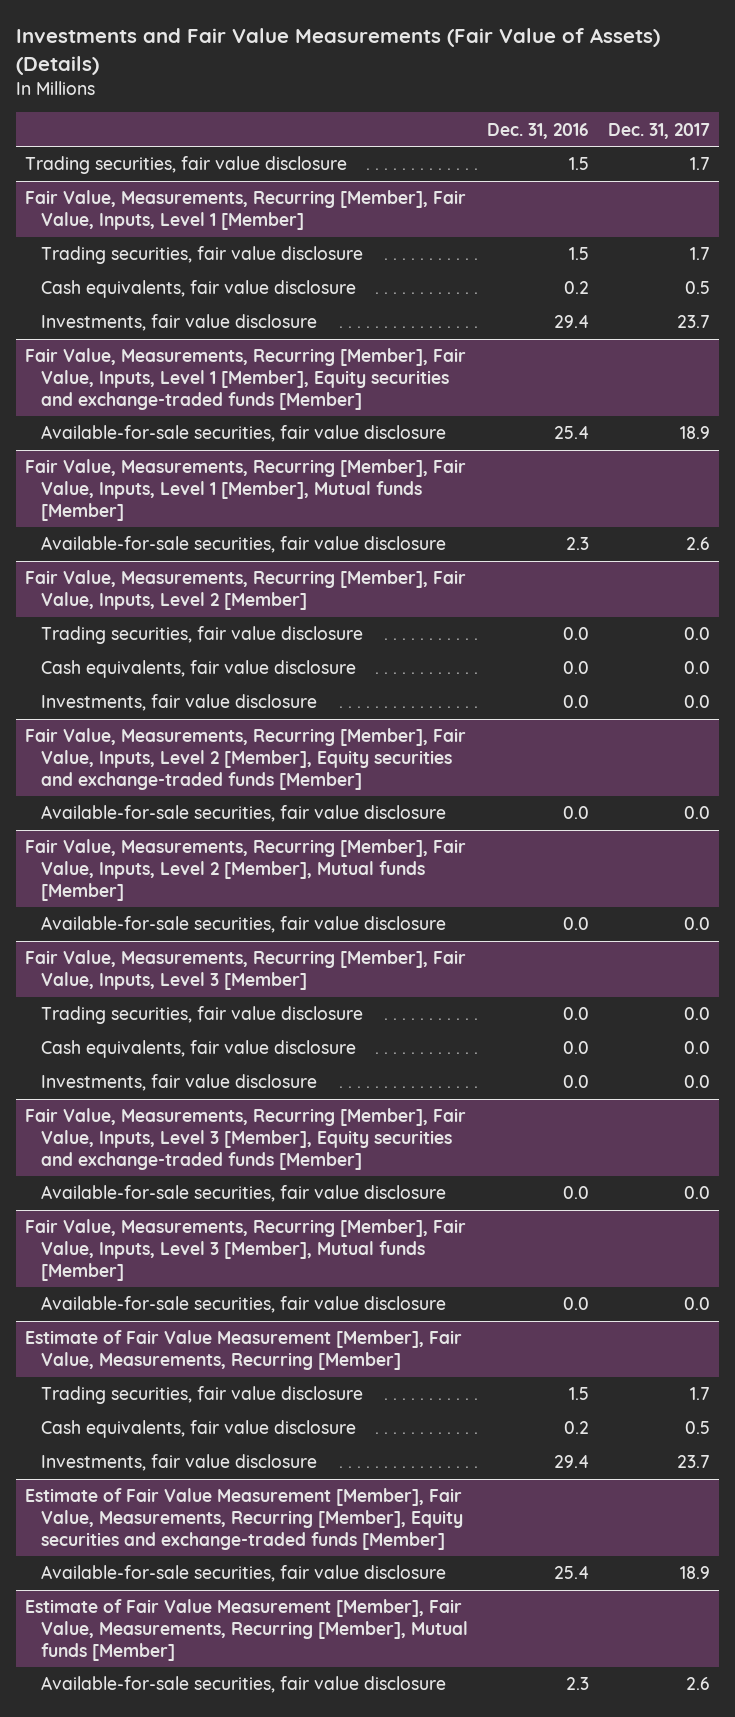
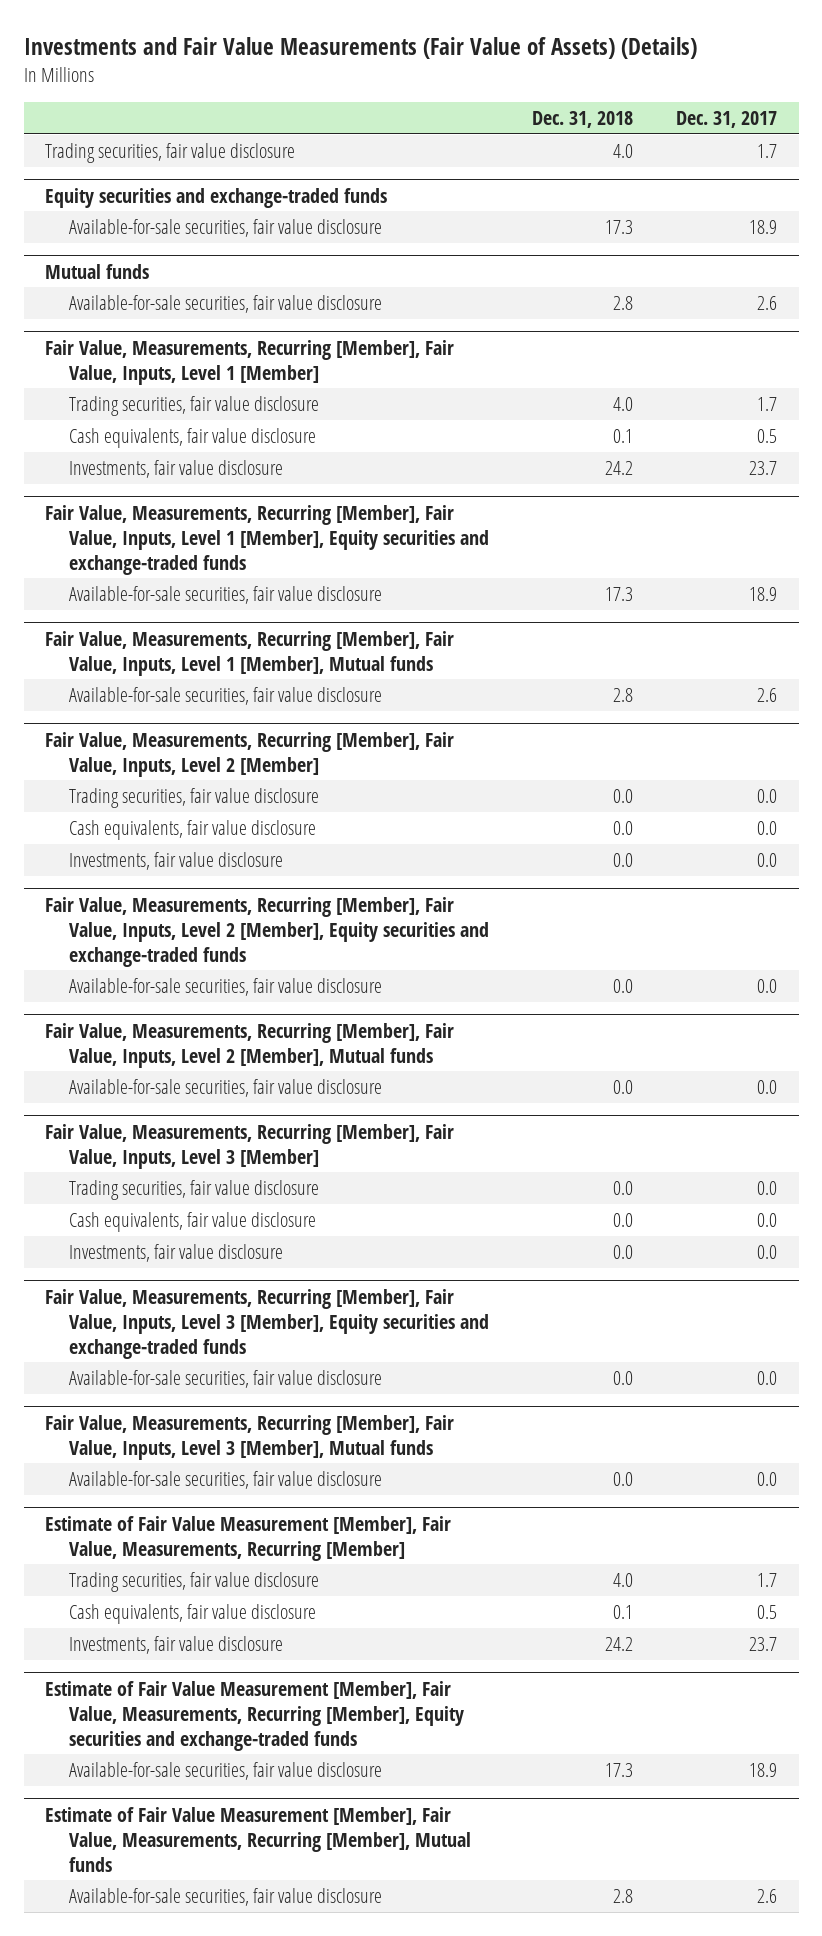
[486,122,589,139] Dec. 31, 2016 -> none
none -> [532,111,634,129] Dec. 31, 2018
none -> [45,187,388,208] Equity securities and exchange-traded funds
none -> [69,218,383,237] Available-for-sale securities, fair value disclosure
none -> [45,263,150,279] Mutual funds
none -> [69,294,383,313] Available-for-sale securities, fair value disclosure
[25,348,467,410] Fair Value, Measurements, Recurring [Member], Fair Value, Inputs, Level 1 [Member], Equity securities and exchange-traded funds [Member] -> [45,504,490,575] Fair Value, Measurements, Recurring [Member], Fair Value, Inputs, Level 1 [Member], Equity securities and exchange-traded funds
[25,459,467,521] Fair Value, Measurements, Recurring [Member], Fair Value, Inputs, Level 1 [Member], Mutual funds [Member] -> [45,630,455,676] Fair Value, Measurements, Recurring [Member], Fair Value, Inputs, Level 1 [Member], Mutual funds
[25,728,467,790] Fair Value, Measurements, Recurring [Member], Fair Value, Inputs, Level 2 [Member], Equity securities and exchange-traded funds [Member] -> [45,896,490,967] Fair Value, Measurements, Recurring [Member], Fair Value, Inputs, Level 2 [Member], Equity securities and exchange-traded funds
[25,839,467,901] Fair Value, Measurements, Recurring [Member], Fair Value, Inputs, Level 2 [Member], Mutual funds [Member] -> [45,1022,455,1068] Fair Value, Measurements, Recurring [Member], Fair Value, Inputs, Level 2 [Member], Mutual funds
[25,1108,467,1170] Fair Value, Measurements, Recurring [Member], Fair Value, Inputs, Level 3 [Member], Equity securities and exchange-traded funds [Member] -> [45,1288,490,1359] Fair Value, Measurements, Recurring [Member], Fair Value, Inputs, Level 3 [Member], Equity securities and exchange-traded funds
[25,1219,467,1281] Fair Value, Measurements, Recurring [Member], Fair Value, Inputs, Level 3 [Member], Mutual funds [Member] -> [45,1414,455,1460] Fair Value, Measurements, Recurring [Member], Fair Value, Inputs, Level 3 [Member], Mutual funds
[25,1488,464,1550] Estimate of Fair Value Measurement [Member], Fair Value, Measurements, Recurring [Member], Equity securities and exchange-traded funds [Member] -> [45,1680,465,1751] Estimate of Fair Value Measurement [Member], Fair Value, Measurements, Recurring [Member], Equity securities and exchange-traded funds
[25,1599,469,1661] Estimate of Fair Value Measurement [Member], Fair Value, Measurements, Recurring [Member], Mutual funds [Member] -> [45,1806,472,1872] Estimate of Fair Value Measurement [Member], Fair Value, Measurements, Recurring [Member], Mutual funds

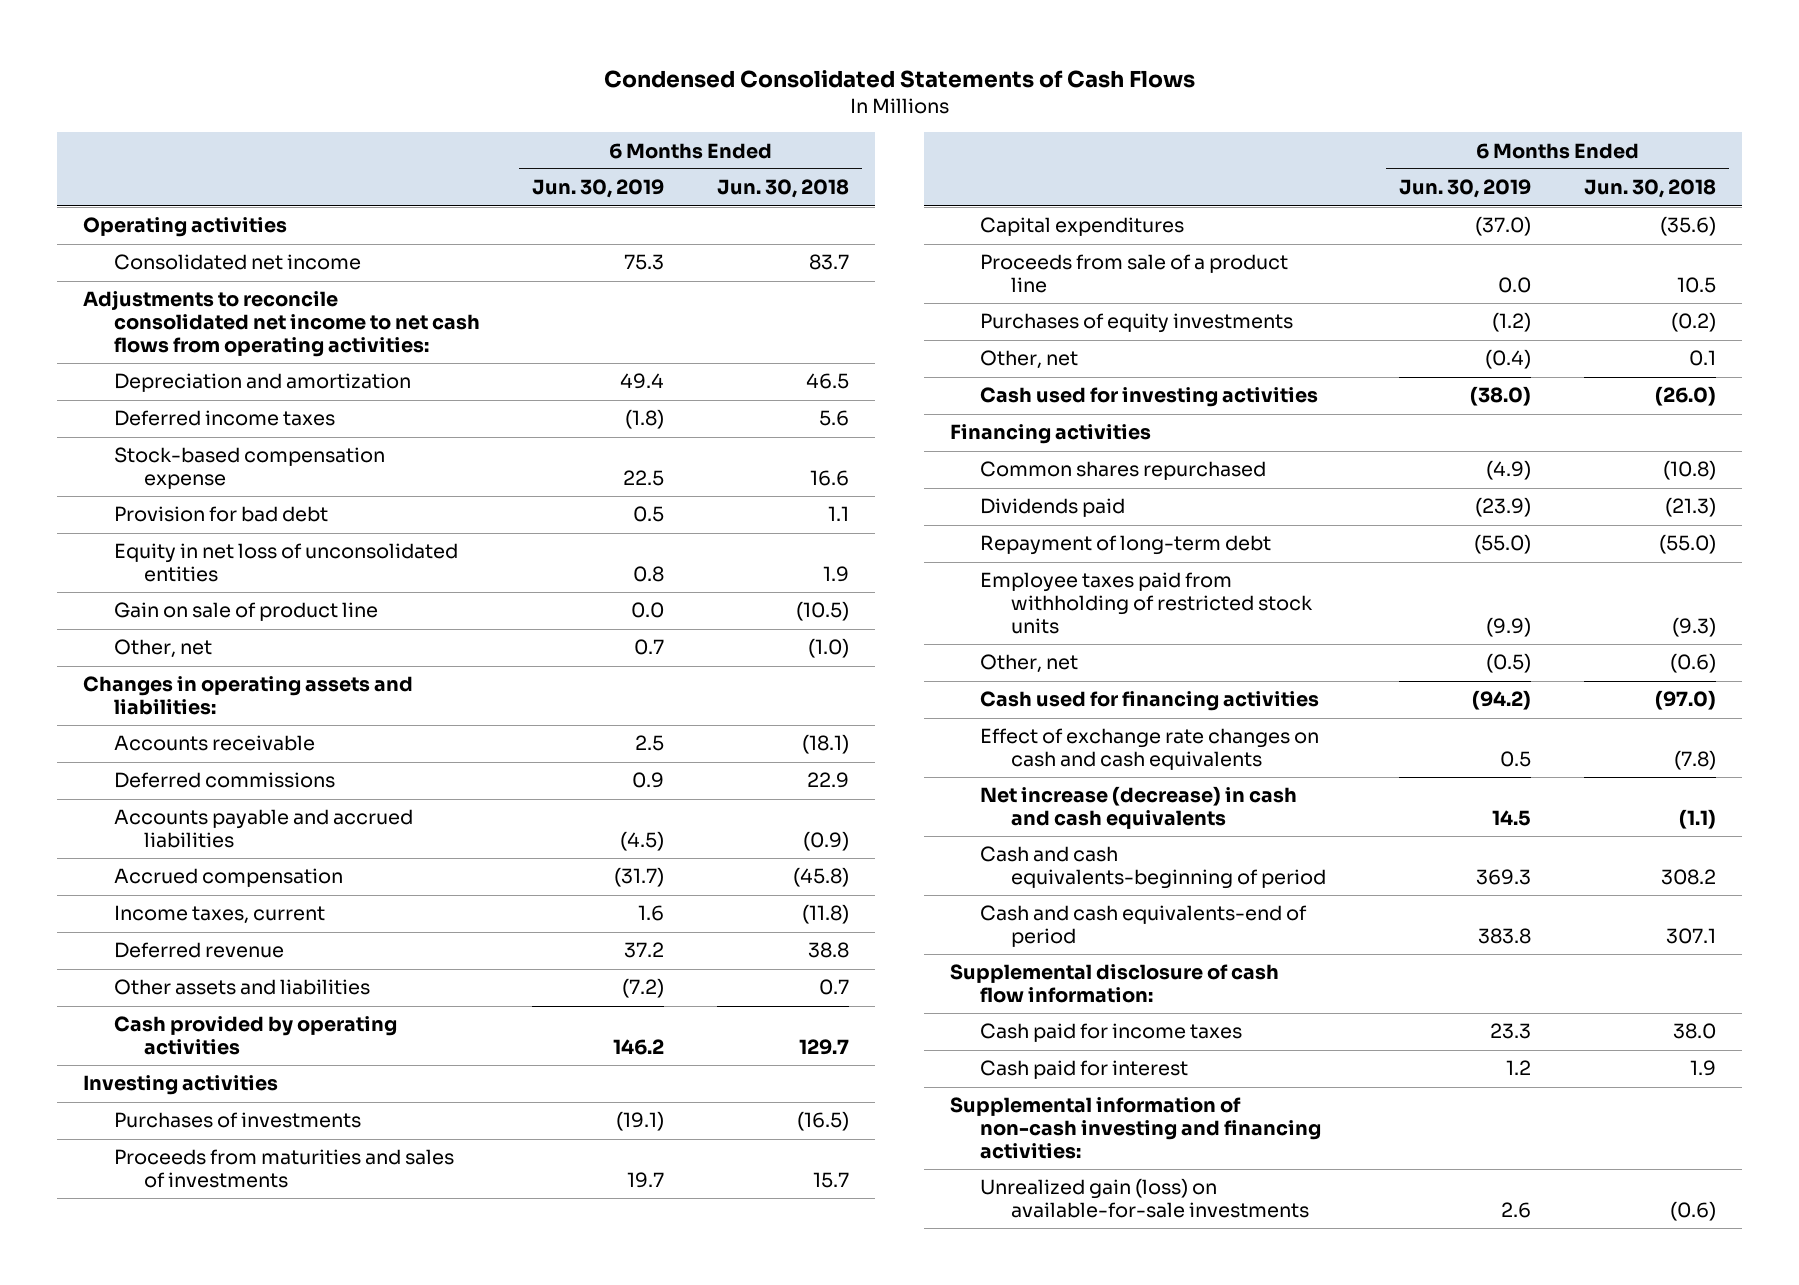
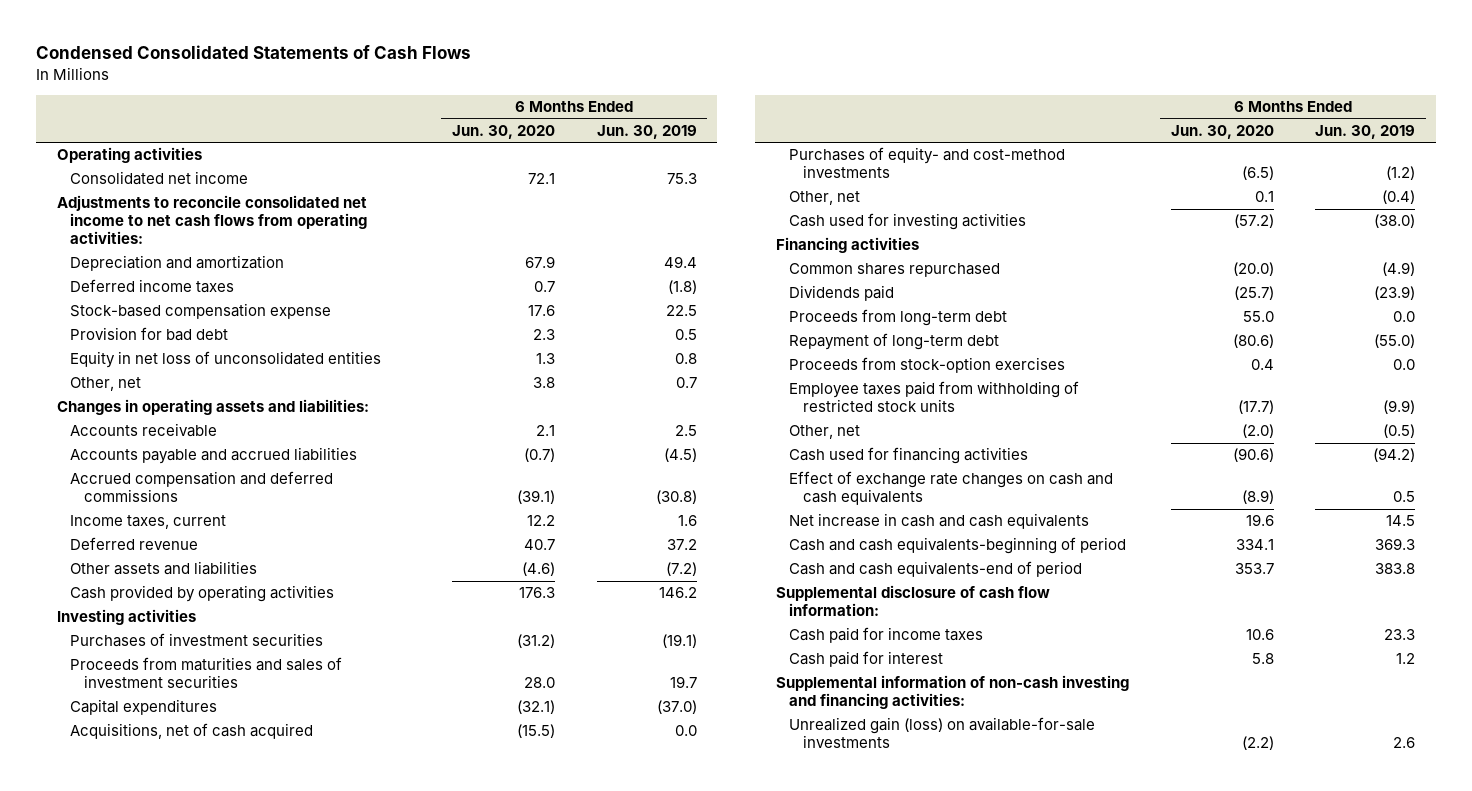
[717,179,850,199] Jun. 30, 2018 -> none
none -> [451,124,555,139] Jun. 30, 2020
[113,602,378,622] Gain on sale of product line -> none
[113,772,335,789] Deferred commissions -> none
[113,868,343,888] Accrued compensation -> [70,471,334,503] Accrued compensation and deferred commissions
[614,867,665,888] (31.7) -> [655,490,697,505] (30.8)
[113,1112,361,1129] Purchases of investments -> [70,633,324,648] Purchases of investment securities
[113,1149,454,1189] Proceeds from maturities and sales of investments -> [70,657,343,689] Proceeds from maturities and sales of investment securities
[980,254,1289,294] Proceeds from sale of a product line -> none
none -> [70,723,314,740] Acquisitions, net of cash acquired
[980,313,1294,334] Purchases of equity investments -> [789,147,1066,179] Purchases of equity- and cost-method investments
none -> [789,309,1008,327] Proceeds from long-term debt
none -> [789,357,1066,374] Proceeds from stock-option exercises
[980,786,1298,830] Net increase (decrease) in cash and cash equivalents -> [789,513,1090,530] Net increase in cash and cash equivalents

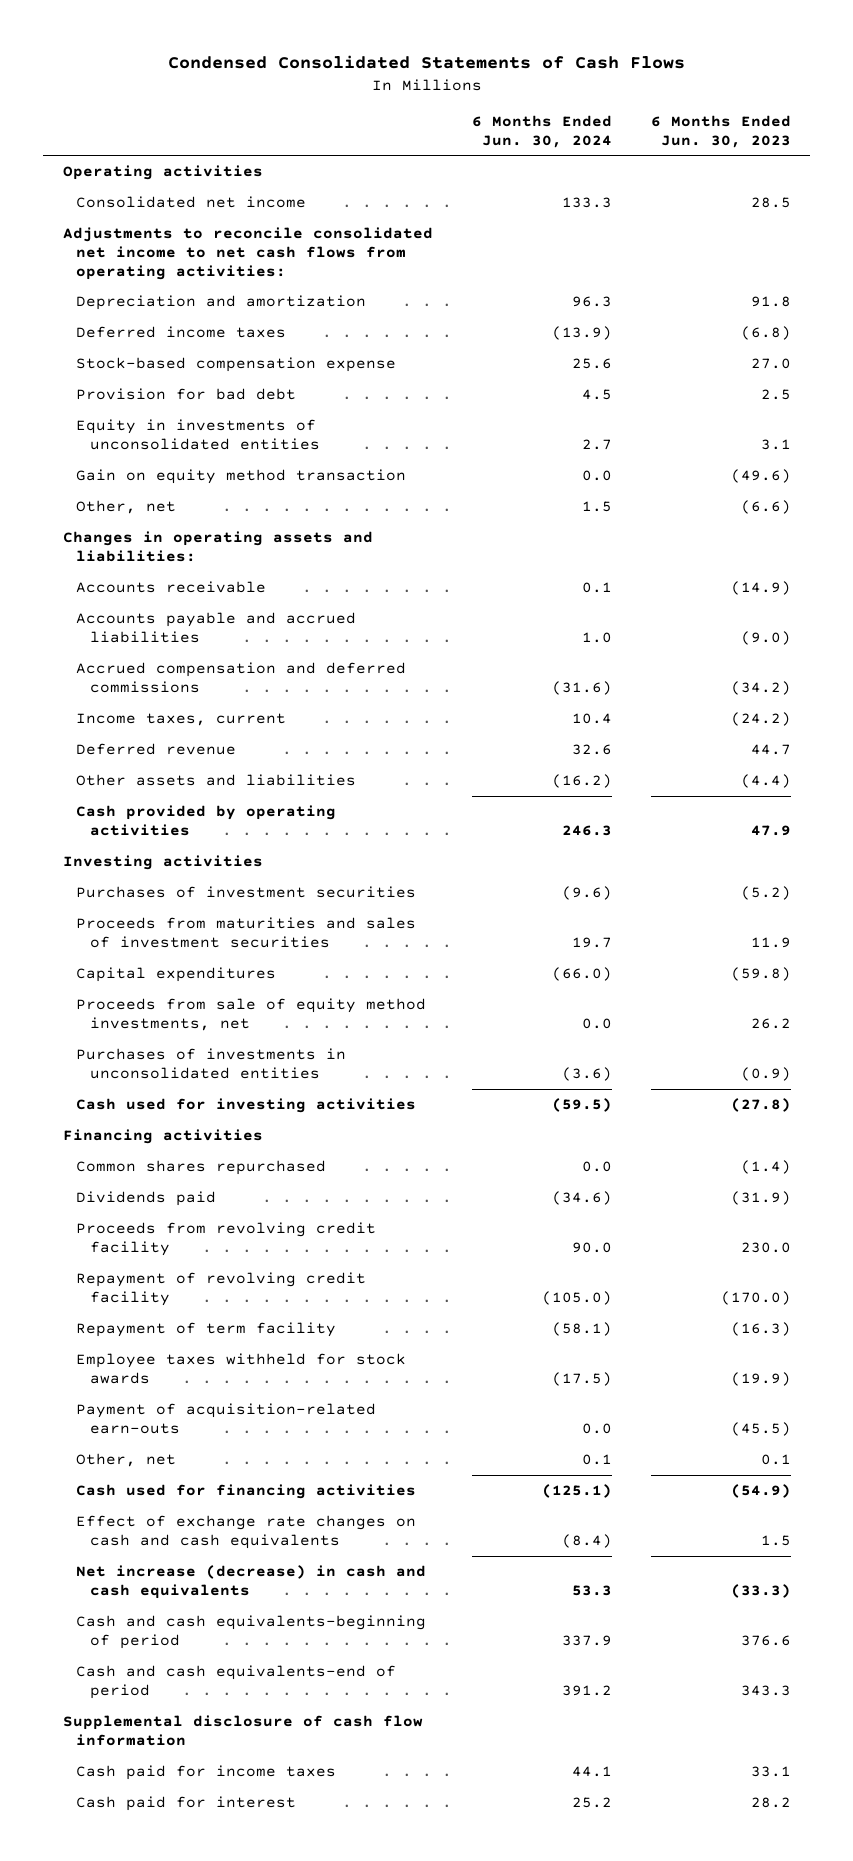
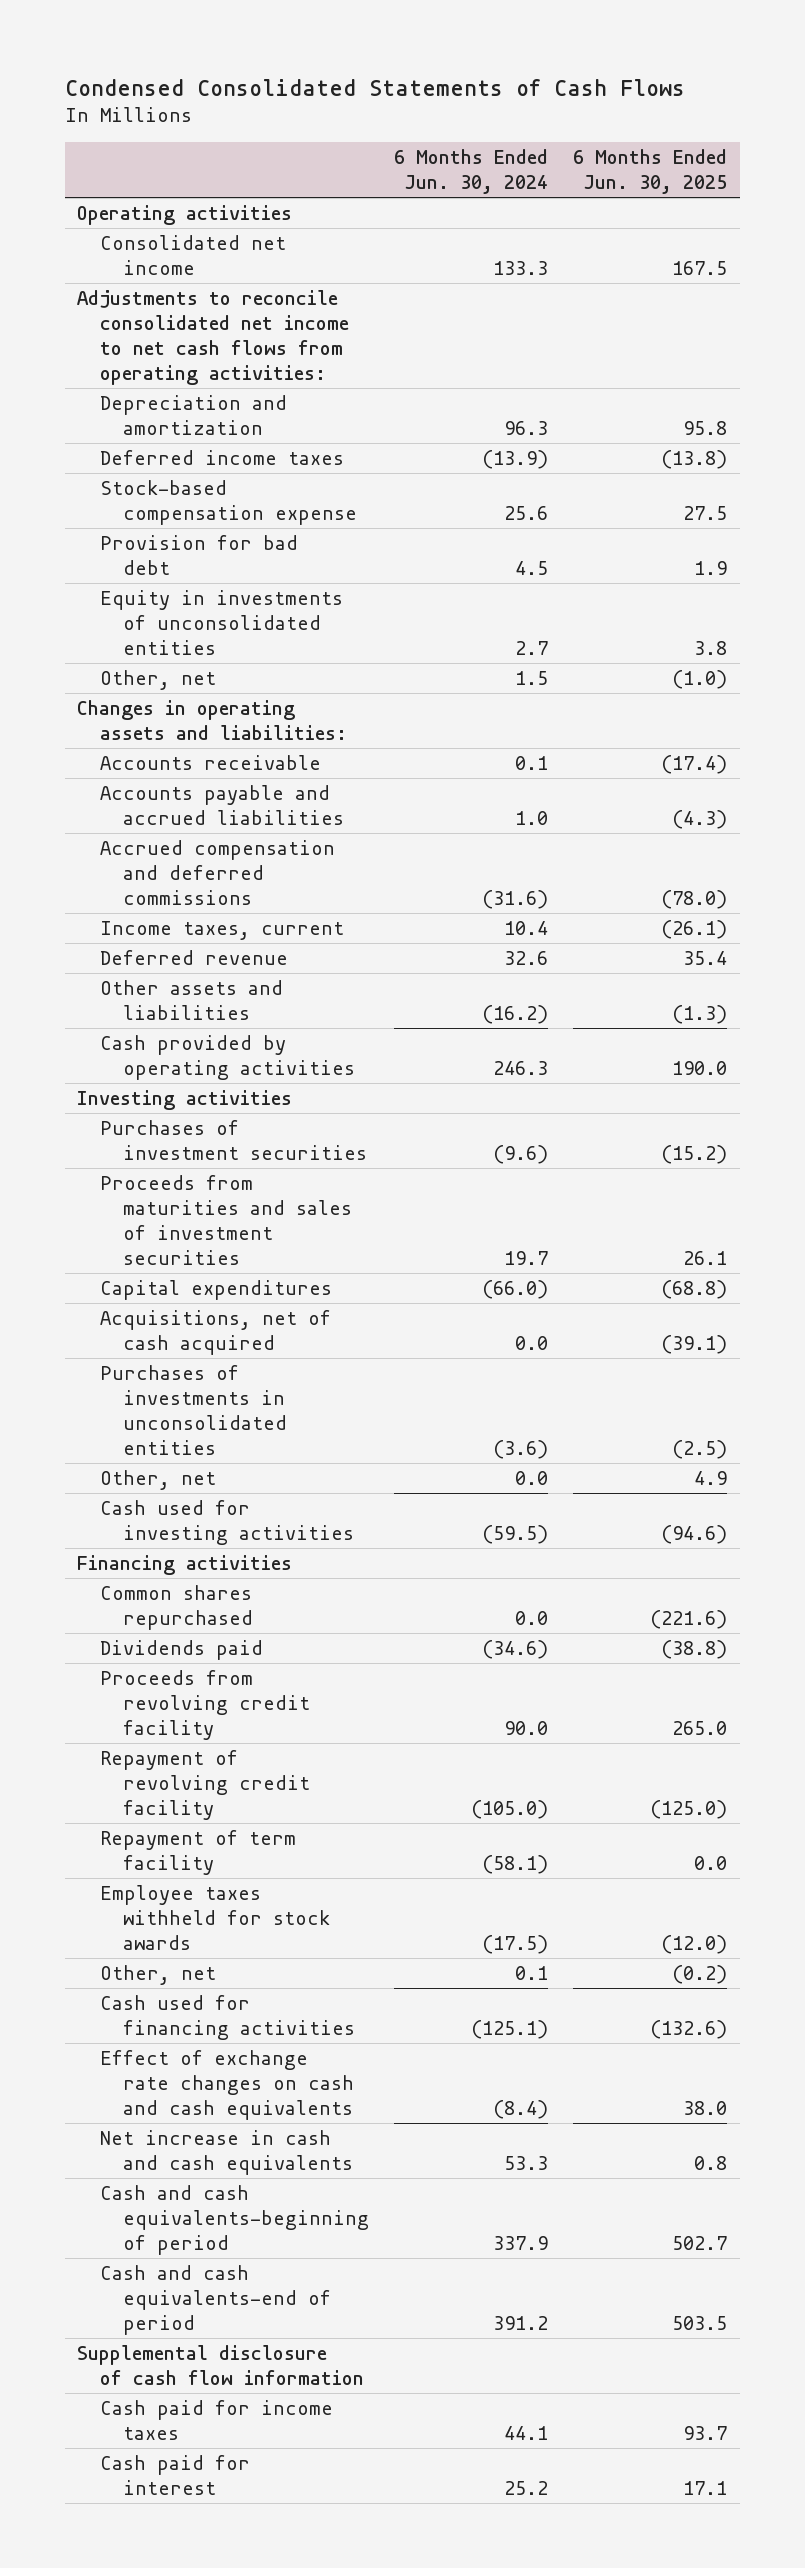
[650,114,791,148] 6 Months Ended Jun. 30, 2023 -> none
none -> [573,148,728,194] 6 Months Ended Jun. 30, 2025
[76,469,407,485] Gain on equity method transaction -> none
[76,998,427,1031] Proceeds from sale of equity method investments, net -> none
none -> [100,1309,332,1355] Acquisitions, net of cash acquired
none -> [100,1469,217,1490] Other, net
[76,1403,377,1434] Payment of acquisition-related earn-outs -> none
[76,1565,427,1599] Net increase (decrease) in cash and cash equivalents -> [100,2129,353,2175] Net increase in cash and cash equivalents

